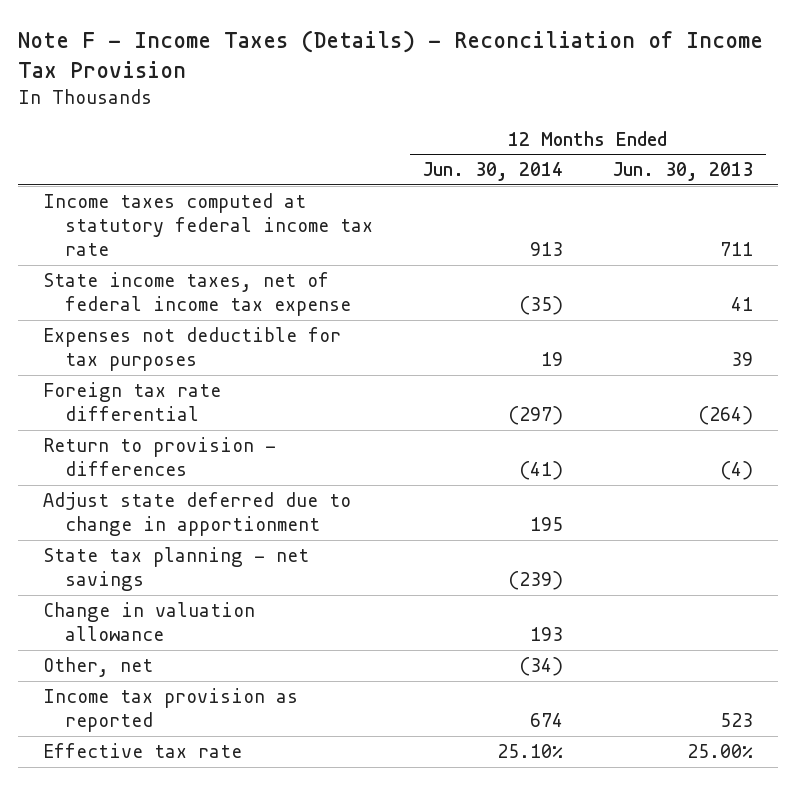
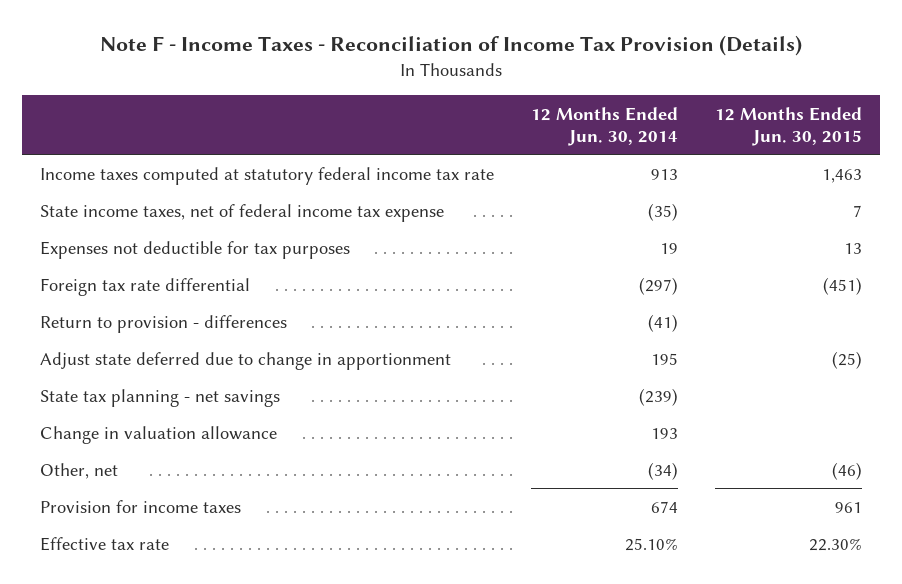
[17,30,763,79] Note F - Income Taxes (Details) - Reconciliation of Income Tax Provision -> [100,35,803,57] Note F - Income Taxes - Reconciliation of Income Tax Provision (Details)
[613,162,754,182] Jun. 30, 2013 -> none
none -> [714,106,862,146] 12 Months Ended Jun. 30, 2015
[43,687,299,733] Income tax provision as reported -> [40,499,242,513] Provision for income taxes

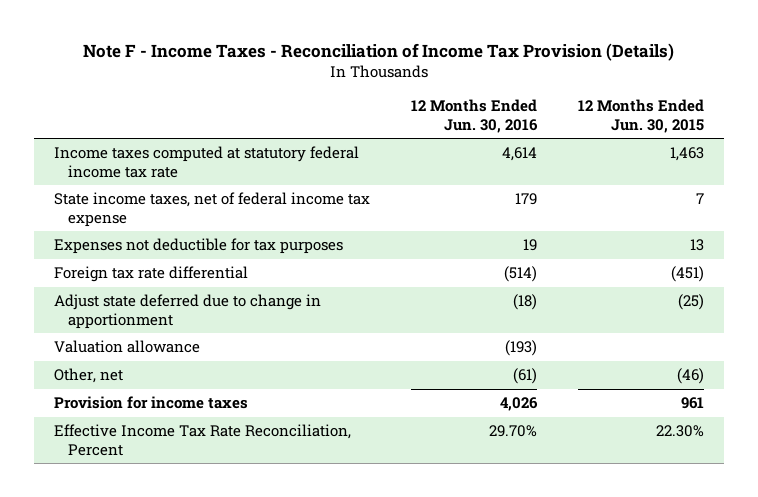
[531,106,679,146] 12 Months Ended Jun. 30, 2014 -> none
none -> [411,98,539,133] 12 Months Ended Jun. 30, 2016
[40,314,288,333] Return to provision - differences -> none
[40,388,281,407] State tax planning - net savings -> none
[40,425,278,444] Change in valuation allowance -> [54,340,201,354] Valuation allowance
[40,536,170,551] Effective tax rate -> [54,424,352,456] Effective Income Tax Rate Reconciliation, Percent

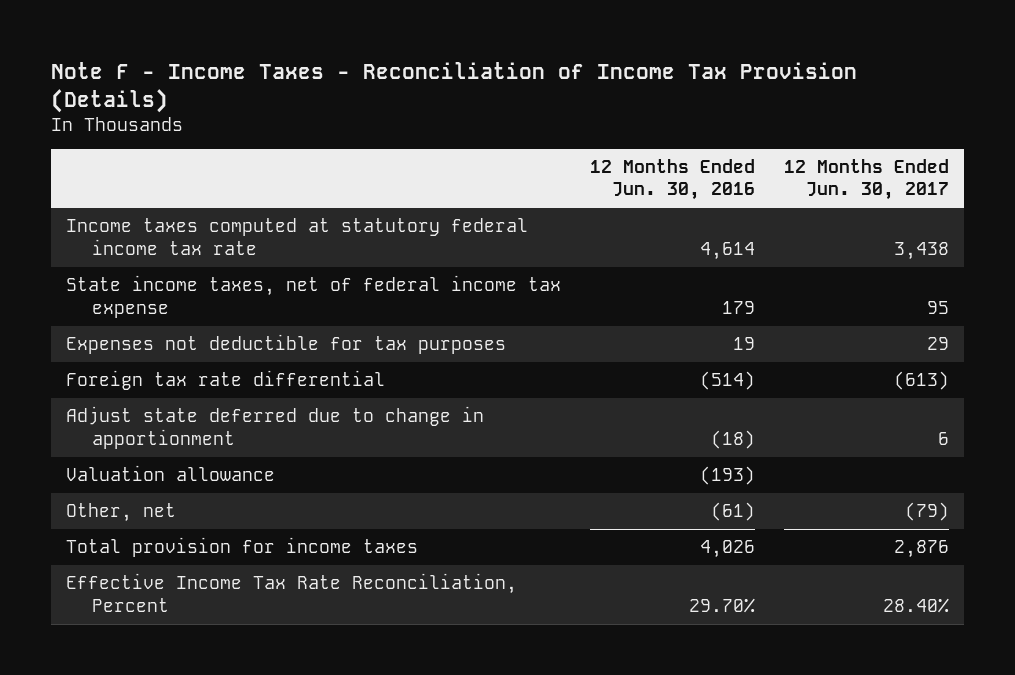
[578,98,705,133] 12 Months Ended Jun. 30, 2015 -> none
none -> [784,158,950,201] 12 Months Ended Jun. 30, 2017
[54,396,249,410] Provision for income taxes -> [65,537,418,558] Total provision for income taxes

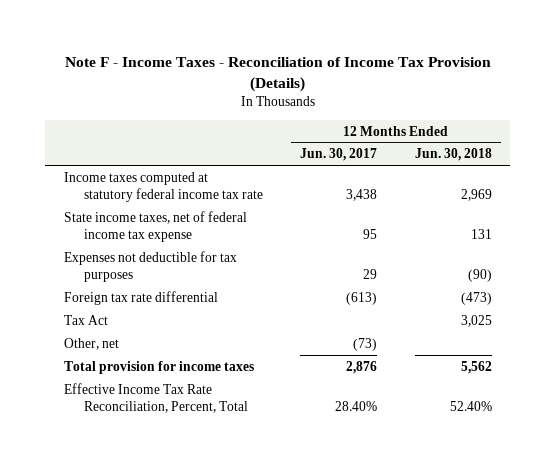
[590,158,756,201] 12 Months Ended Jun. 30, 2016 -> none
none -> [414,148,492,162] Jun. 30, 2018
[65,406,484,449] Adjust state deferred due to change in apportionment -> none
[65,465,275,482] Valuation allowance -> none
none -> [64,314,109,325] Tax Act
[905,502,950,522] (79) -> [353,337,378,351] (73)
[65,573,517,612] Effective Income Tax Rate Reconciliation, Percent -> [64,382,248,413] Effective Income Tax Rate Reconciliation, Percent, Total

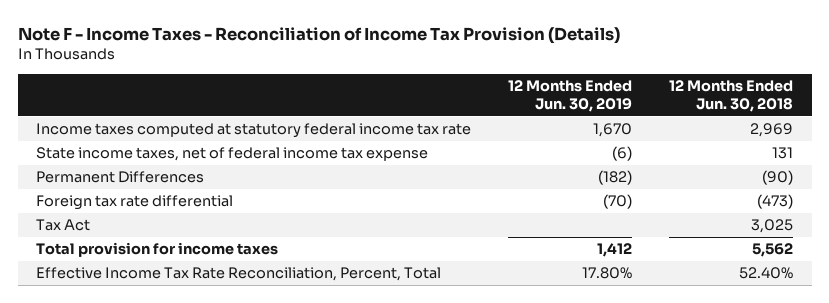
[300,148,378,162] Jun. 30, 2017 -> none
none -> [508,80,633,113] 12 Months Ended Jun. 30, 2019
[64,250,238,282] Expenses not deductible for tax purposes -> none
none -> [36,171,205,184] Permanent Differences
[64,337,120,350] Other, net -> none

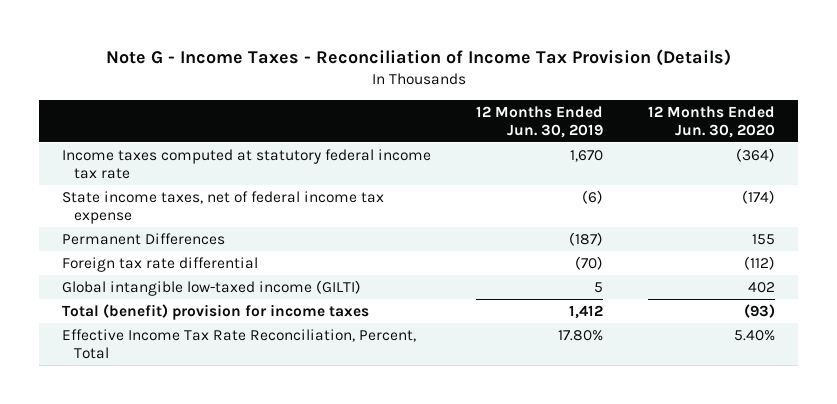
[17,26,620,44] Note F - Income Taxes - Reconciliation of Income Tax Provision (Details) -> [105,49,731,67] Note G - Income Taxes - Reconciliation of Income Tax Provision (Details)
[669,80,794,113] 12 Months Ended Jun. 30, 2018 -> none
none -> [648,105,776,138] 12 Months Ended Jun. 30, 2020
[598,170,633,186] (182) -> [569,231,604,246] (187)
[36,219,91,232] Tax Act -> none
none -> [61,279,361,296] Global intangible low-taxed income (GILTI)
[36,242,279,258] Total provision for income taxes -> [61,303,369,320] Total (benefit) provision for income taxes

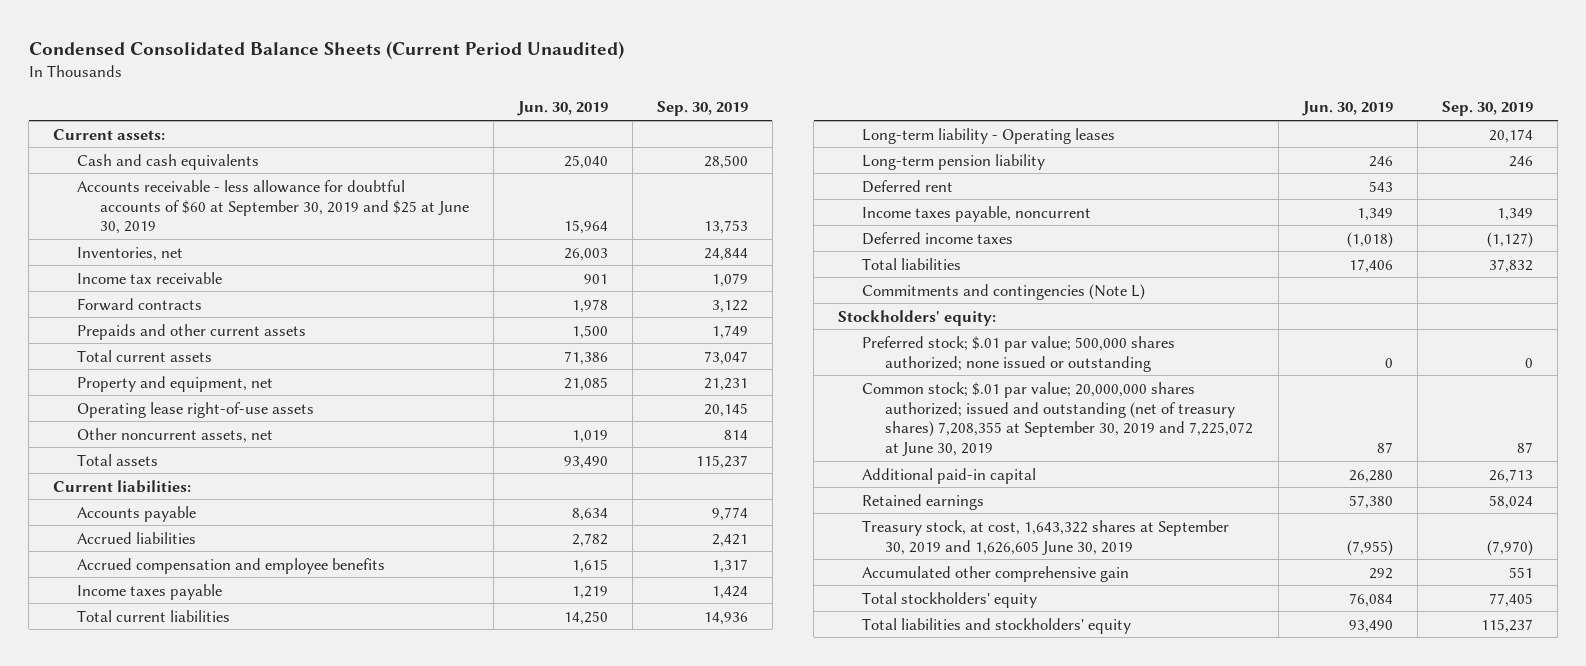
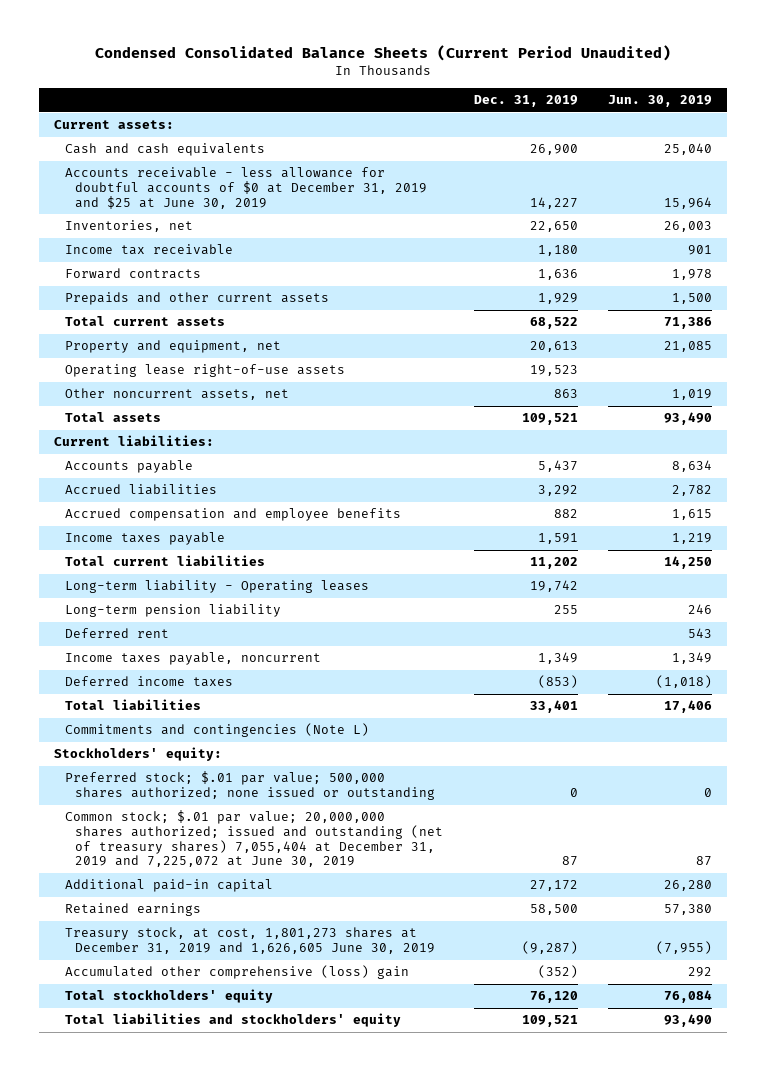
[656,101,748,117] Sep. 30, 2019 -> none
none -> [473,95,578,108] Dec. 31, 2019
[76,179,470,235] Accounts receivable - less allowance for doubtful accounts of $60 at September 30, 2019 and $25 at June 30, 2019 -> [64,167,428,209] Accounts receivable - less allowance for doubtful accounts of $0 at December 31, 2019 and $25 at June 30, 2019
[861,381,1254,457] Common stock; $.01 par value; 20,000,000 shares authorized; issued and outstanding (net of treasury shares) 7,208,355 at September 30, 2019 and 7,225,072 at June 30, 2019 -> [64,810,444,868] Common stock; $.01 par value; 20,000,000 shares authorized; issued and outstanding (net of treasury shares) 7,055,404 at December 31, 2019 and 7,225,072 at June 30, 2019
[861,519,1229,555] Treasury stock, at cost, 1,643,322 shares at September 30, 2019 and 1,626,605 June 30, 2019 -> [64,927,436,954] Treasury stock, at cost, 1,801,273 shares at December 31, 2019 and 1,626,605 June 30, 2019
[861,565,1129,582] Accumulated other comprehensive gain -> [64,965,409,980] Accumulated other comprehensive (loss) gain

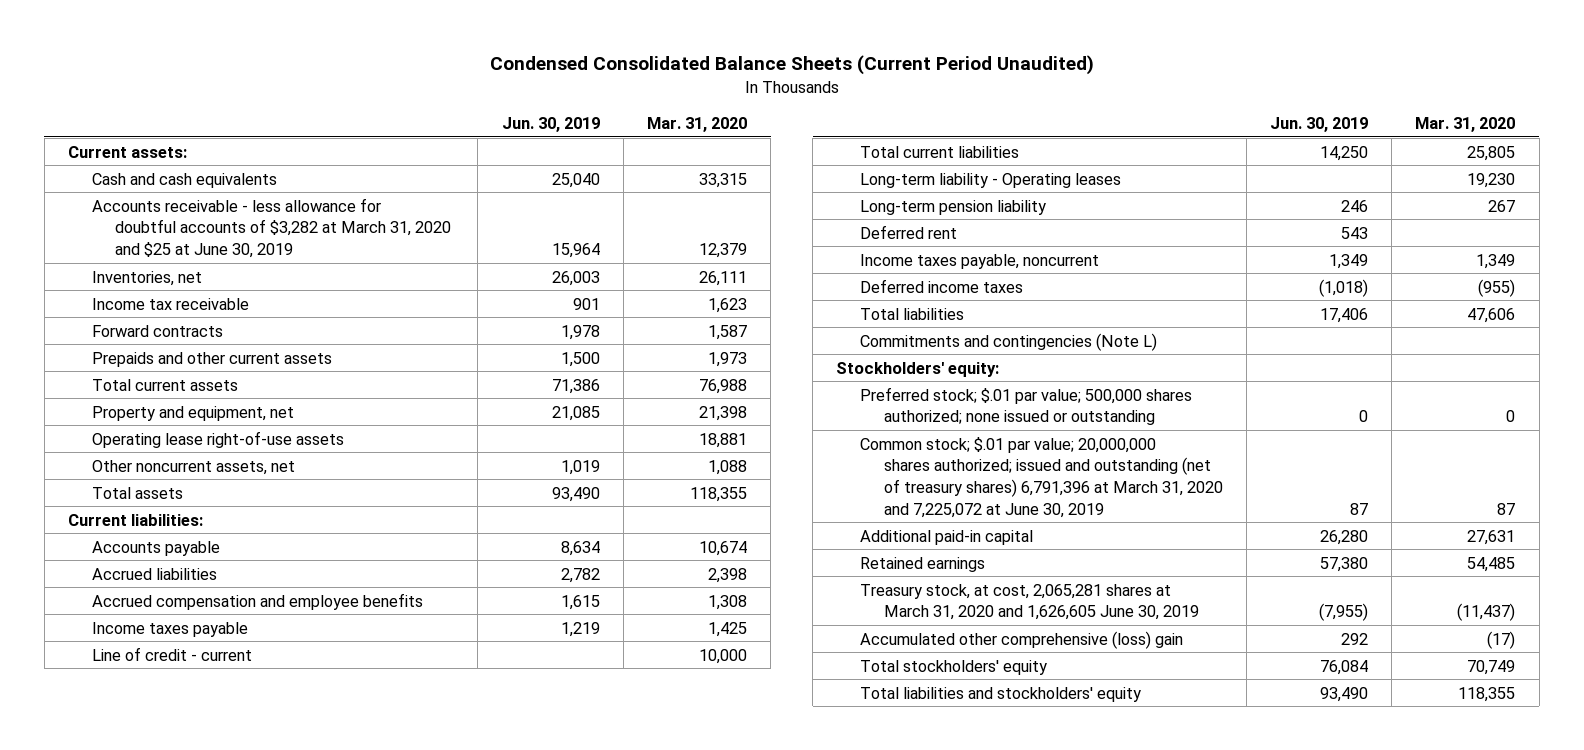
[473,95,578,108] Dec. 31, 2019 -> none
none -> [647,117,748,133] Mar. 31, 2020
[64,167,428,209] Accounts receivable - less allowance for doubtful accounts of $0 at December 31, 2019 and $25 at June 30, 2019 -> [91,197,452,258] Accounts receivable - less allowance for doubtful accounts of $3,282 at March 31, 2020 and $25 at June 30, 2019
none -> [91,646,252,661] Line of credit - current
[64,810,444,868] Common stock; $.01 par value; 20,000,000 shares authorized; issued and outstanding (net of treasury shares) 7,055,404 at December 31, 2019 and 7,225,072 at June 30, 2019 -> [859,436,1223,518] Common stock; $.01 par value; 20,000,000 shares authorized; issued and outstanding (net of treasury shares) 6,791,396 at March 31, 2020 and 7,225,072 at June 30, 2019
[64,927,436,954] Treasury stock, at cost, 1,801,273 shares at December 31, 2019 and 1,626,605 June 30, 2019 -> [859,583,1199,621] Treasury stock, at cost, 2,065,281 shares at March 31, 2020 and 1,626,605 June 30, 2019

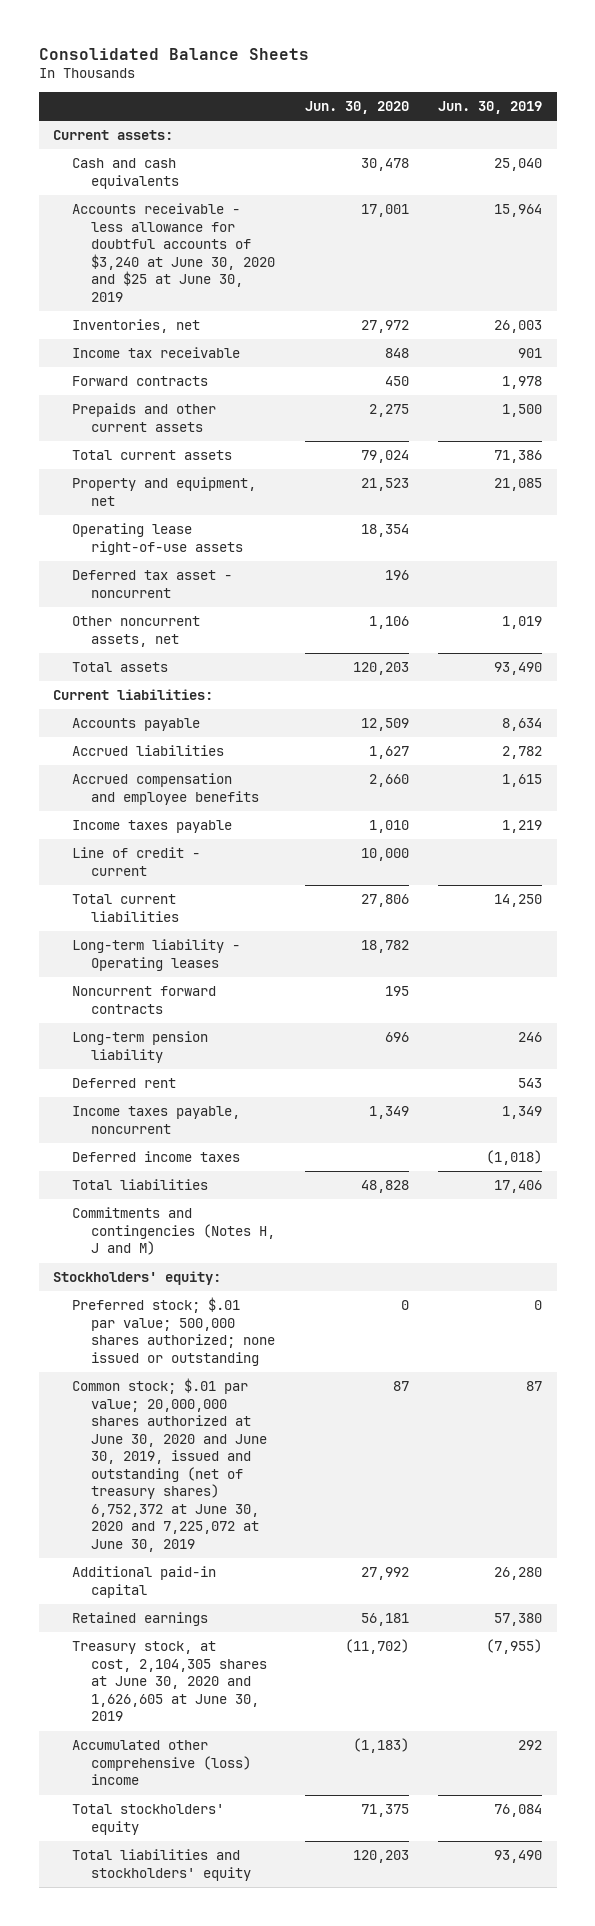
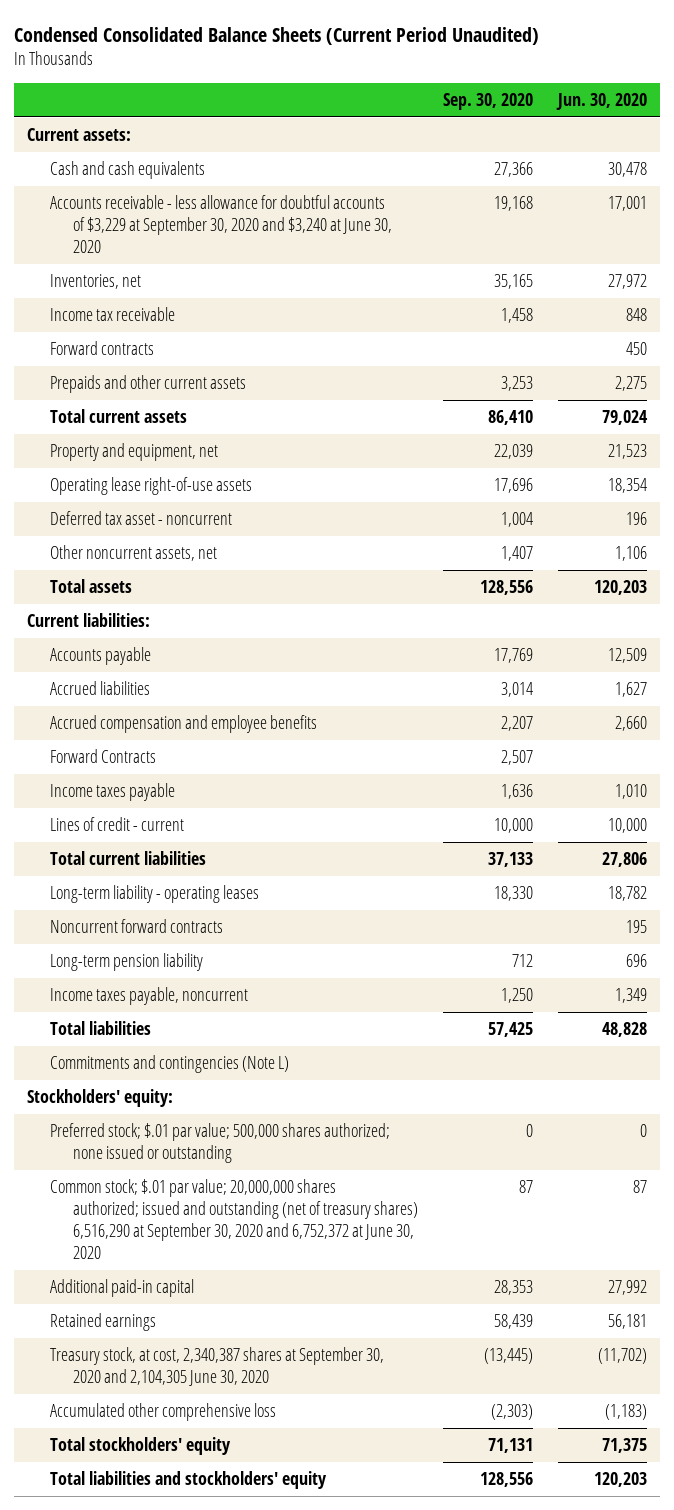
[38,47,309,60] Consolidated Balance Sheets -> [14,26,540,45] Condensed Consolidated Balance Sheets (Current Period Unaudited)
[437,101,542,115] Jun. 30, 2019 -> none
none -> [443,92,534,110] Sep. 30, 2020
[72,203,276,302] Accounts receivable - less allowance for doubtful accounts of $3,240 at June 30, 2020 and $25 at June 30, 2019 -> [49,195,392,253] Accounts receivable - less allowance for doubtful accounts of $3,229 at September 30, 2020 and $3,240 at June 30, 2020
none -> [49,749,156,764] Forward Contracts
[72,847,201,876] Line of credit - current -> [49,817,184,832] Lines of credit - current
[72,939,241,971] Long-term liability - Operating leases -> [49,885,259,904] Long-term liability - operating leases
[72,1078,177,1089] Deferred rent -> none
[72,1151,241,1163] Deferred income taxes -> none
[72,1207,276,1256] Commitments and contingencies (Notes H, J and M) -> [49,1055,289,1074] Commitments and contingencies (Note L)
[72,1378,268,1553] Common stock; $.01 par value; 20,000,000 shares authorized at June 30, 2020 and June 30, 2019, issued and outstanding (net of treasury shares) 6,752,372 at June 30, 2020 and 7,225,072 at June 30, 2019 -> [49,1179,418,1259] Common stock; $.01 par value; 20,000,000 shares authorized; issued and outstanding (net of treasury shares) 6,516,290 at September 30, 2020 and 6,752,372 at June 30, 2020
[72,1641,268,1722] Treasury stock, at cost, 2,104,305 shares at June 30, 2020 and 1,626,605 at June 30, 2019 -> [49,1347,384,1387] Treasury stock, at cost, 2,340,387 shares at September 30, 2020 and 2,104,305 June 30, 2020
[72,1740,252,1786] Accumulated other comprehensive (loss) income -> [49,1403,276,1422] Accumulated other comprehensive loss

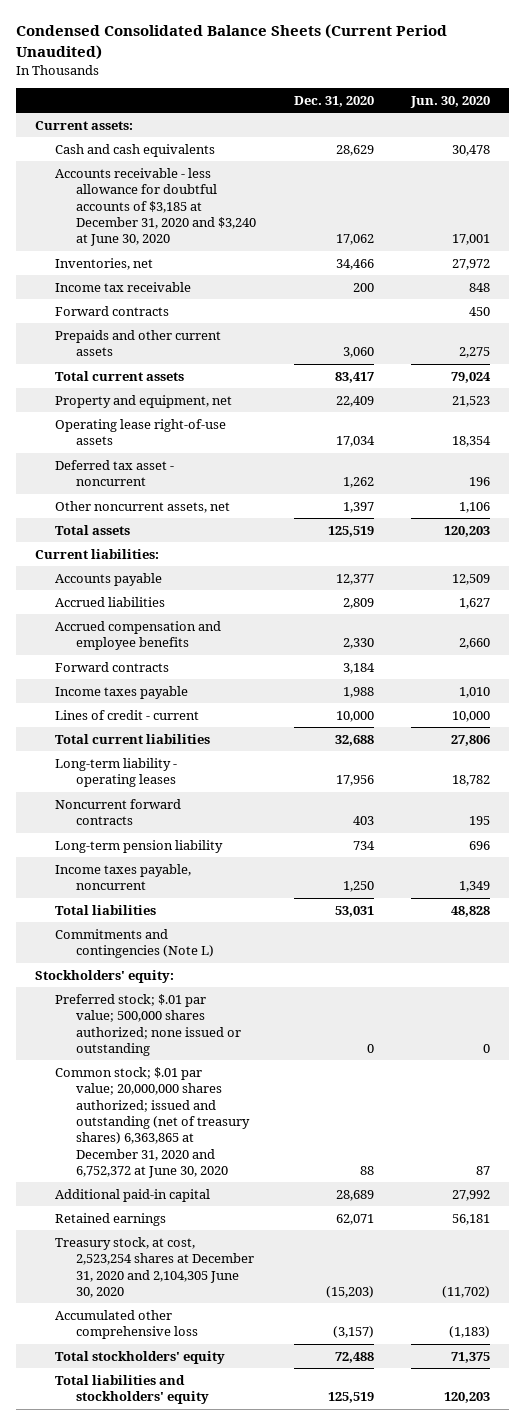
[443,92,534,110] Sep. 30, 2020 -> none
none -> [293,95,374,107] Dec. 31, 2020
[49,195,392,253] Accounts receivable - less allowance for doubtful accounts of $3,229 at September 30, 2020 and $3,240 at June 30, 2020 -> [55,167,256,247] Accounts receivable - less allowance for doubtful accounts of $3,185 at December 31, 2020 and $3,240 at June 30, 2020
[49,749,156,764] Forward Contracts -> [55,661,170,672] Forward contracts
[49,1179,418,1259] Common stock; $.01 par value; 20,000,000 shares authorized; issued and outstanding (net of treasury shares) 6,516,290 at September 30, 2020 and 6,752,372 at June 30, 2020 -> [55,1066,250,1179] Common stock; $.01 par value; 20,000,000 shares authorized; issued and outstanding (net of treasury shares) 6,363,865 at December 31, 2020 and 6,752,372 at June 30, 2020
[49,1347,384,1387] Treasury stock, at cost, 2,340,387 shares at September 30, 2020 and 2,104,305 June 30, 2020 -> [55,1236,254,1298] Treasury stock, at cost, 2,523,254 shares at December 31, 2020 and 2,104,305 June 30, 2020

